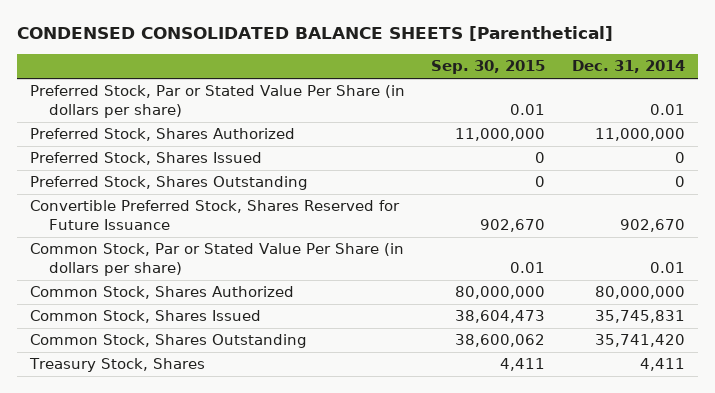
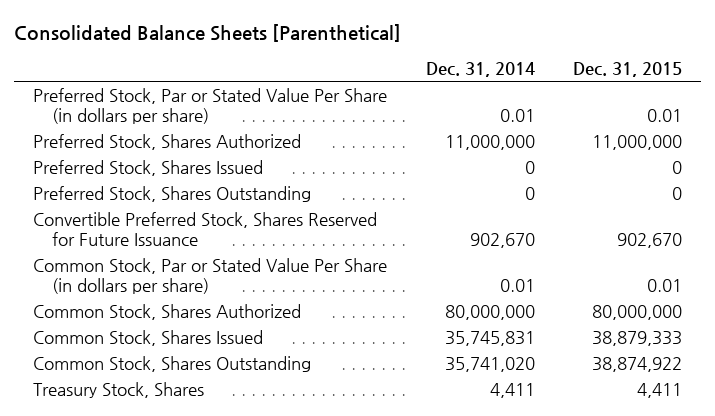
[16,26,613,42] CONDENSED CONSOLIDATED BALANCE SHEETS [Parenthetical] -> [13,24,401,43] Consolidated Balance Sheets [Parenthetical]
[431,60,546,75] Sep. 30, 2015 -> none
none -> [573,61,683,77] Dec. 31, 2015
[594,334,685,348] 35,741,420 -> [444,356,535,372] 35,741,020

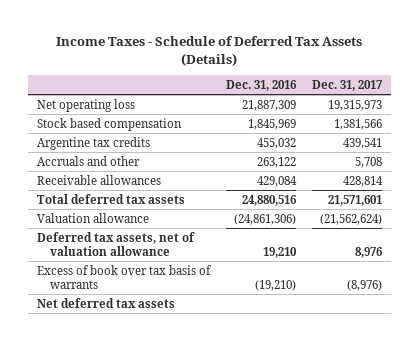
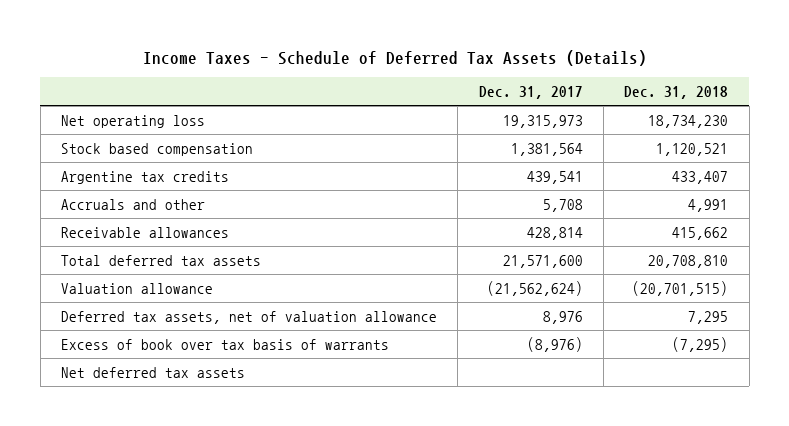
[225,79,297,91] Dec. 31, 2016 -> none
none -> [624,85,729,99] Dec. 31, 2018
[334,118,383,130] 1,381,566 -> [510,142,583,156] 1,381,564
[328,194,383,206] 21,571,601 -> [502,254,583,268] 21,571,600

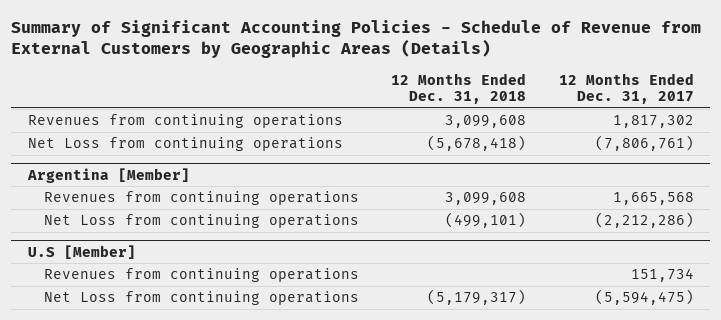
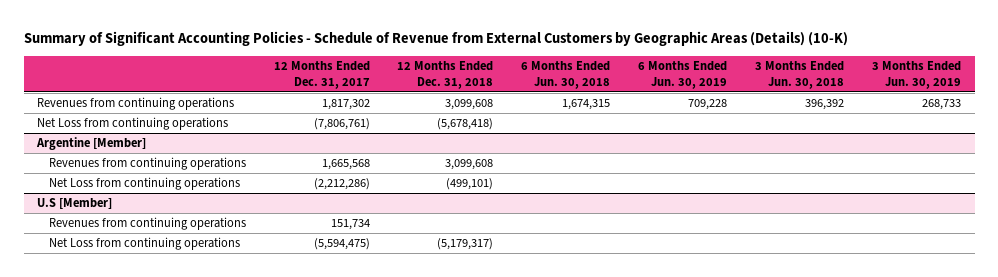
[11,19,702,59] Summary of Significant Accounting Policies - Schedule of Revenue from External Customers by Geographic Areas (Details) -> [23,31,848,47] Summary of Significant Accounting Policies - Schedule of Revenue from External Customers by Geographic Areas (Details) (10-K)
none -> [521,61,611,89] 6 Months Ended Jun. 30, 2018
none -> [638,61,728,89] 6 Months Ended Jun. 30, 2019
none -> [754,61,844,89] 3 Months Ended Jun. 30, 2018
none -> [871,61,961,89] 3 Months Ended Jun. 30, 2019
[26,167,190,183] Argentina [Member] -> [36,137,147,151] Argentine [Member]

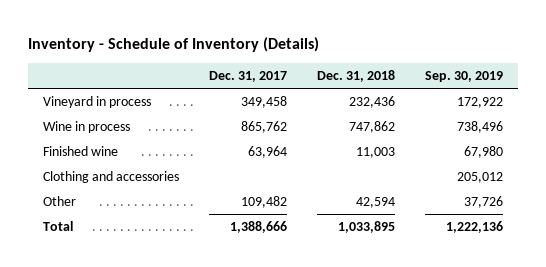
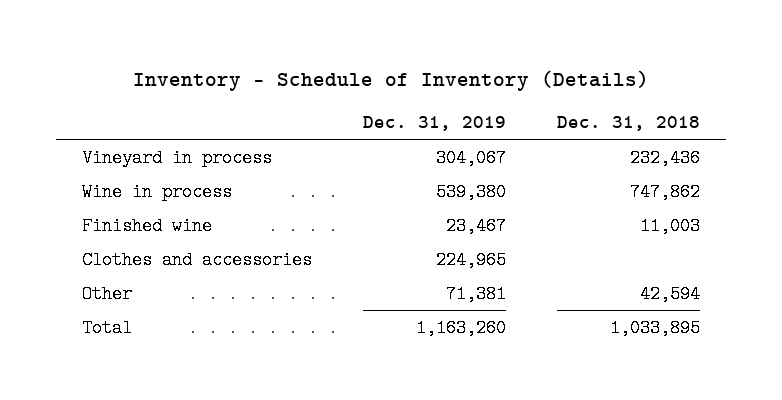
[208,71,287,83] Dec. 31, 2017 -> none
[424,71,503,83] Sep. 30, 2019 -> none
none -> [363,116,507,132] Dec. 31, 2019
[42,170,179,183] Clothing and accessories -> [81,250,312,269] Clothes and accessories

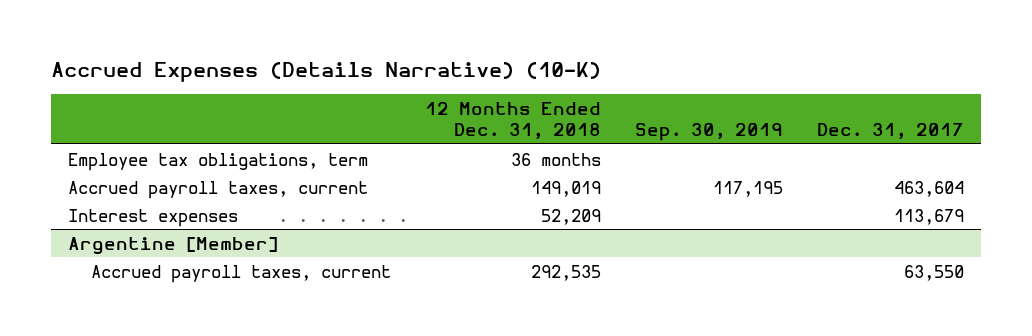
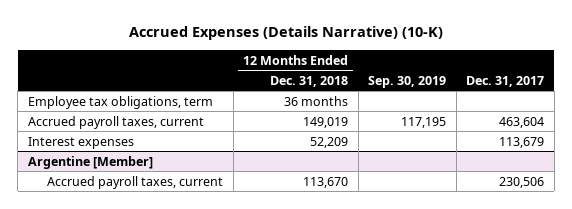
[531,264,602,281] 292,535 -> [303,176,349,188] 113,670
[903,264,964,281] 63,550 -> [499,176,545,188] 230,506

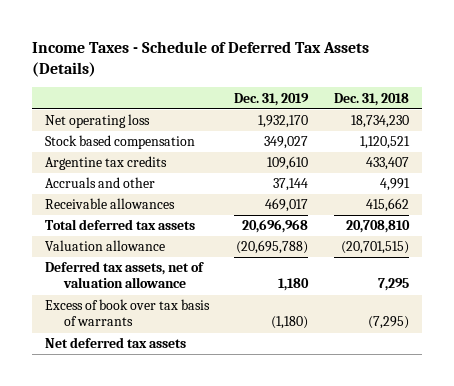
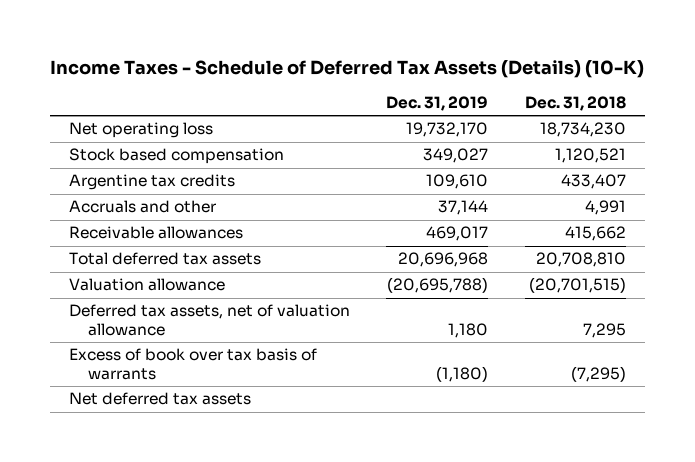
[32,41,370,77] Income Taxes - Schedule of Deferred Tax Assets (Details) -> [50,60,645,79] Income Taxes - Schedule of Deferred Tax Assets (Details) (10-K)
[258,115,309,129] 1,932,170 -> [406,122,489,138] 19,732,170

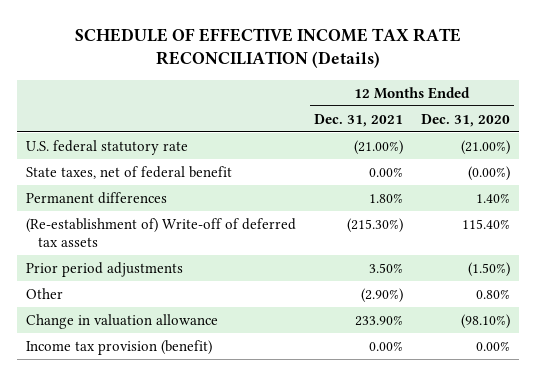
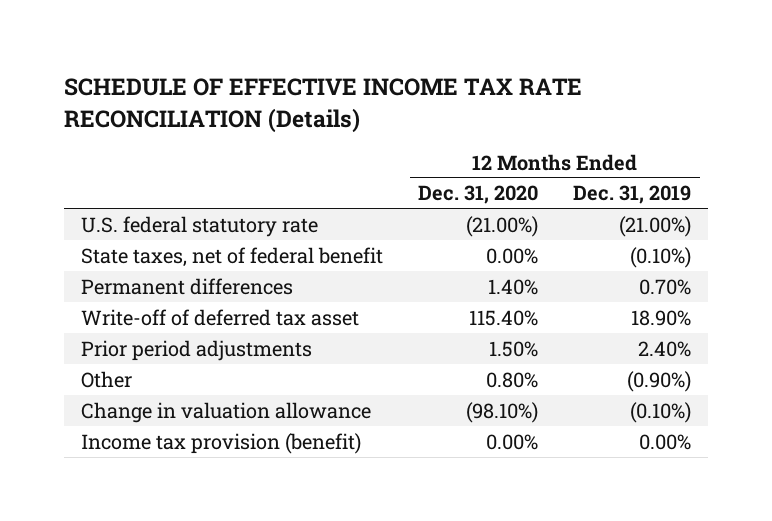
[314,113,404,127] Dec. 31, 2021 -> none
none -> [572,185,691,205] Dec. 31, 2019
[467,165,510,181] (0.00%) -> [486,247,539,264] 0.00%
[26,217,297,247] (Re-establishment of) Write-off of deferred tax assets -> [81,308,360,326] Write-off of deferred tax asset
[467,261,510,277] (1.50%) -> [489,340,539,357] 1.50%

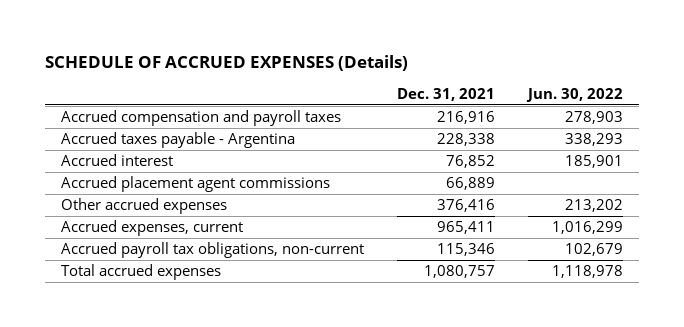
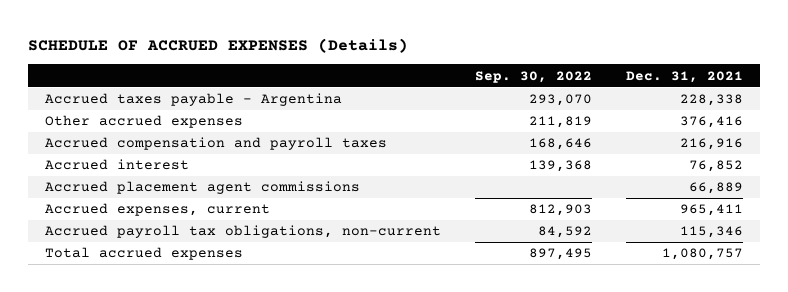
[525,88,623,103] Jun. 30, 2022 -> none
none -> [475,70,593,83] Sep. 30, 2022
[61,198,228,215] Other accrued expenses -> [44,115,243,129] Other accrued expenses
[61,110,342,127] Accrued compensation and payroll taxes -> [44,137,387,151] Accrued compensation and payroll taxes

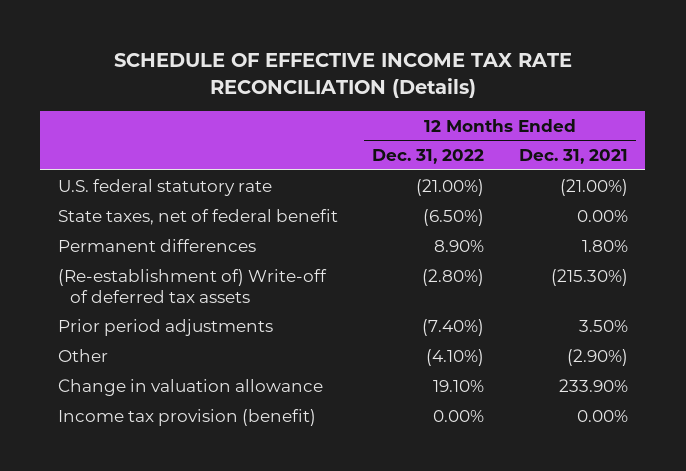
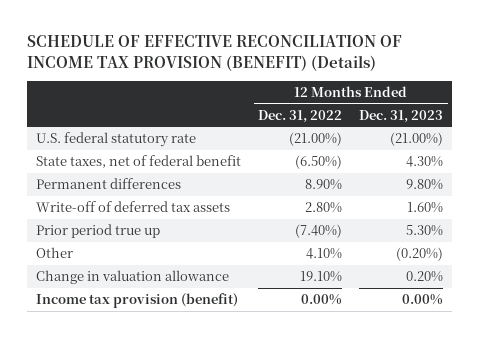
[113,53,572,98] SCHEDULE OF EFFECTIVE INCOME TAX RATE RECONCILIATION (Details) -> [27,35,403,71] SCHEDULE OF EFFECTIVE RECONCILIATION OF INCOME TAX PROVISION (BENEFIT) (Details)
[518,149,628,165] Dec. 31, 2021 -> none
none -> [359,109,444,123] Dec. 31, 2023
[57,268,327,303] (Re-establishment of) Write-off of deferred tax assets -> [35,201,230,213] Write-off of deferred tax assets
[422,268,485,286] (2.80%) -> [305,202,343,214] 2.80%
[57,318,273,336] Prior period adjustments -> [35,224,160,239] Prior period true up
[426,348,485,366] (4.10%) -> [306,248,343,260] 4.10%

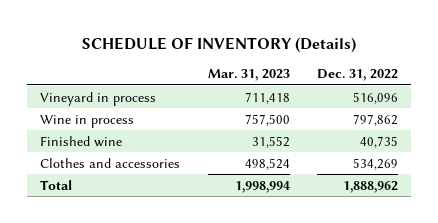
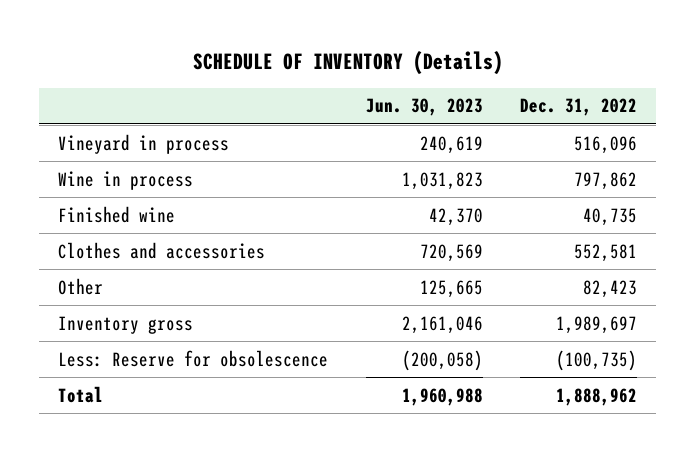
[207,69,290,82] Mar. 31, 2023 -> none
none -> [365,98,483,117] Jun. 30, 2023
[352,157,398,170] 534,269 -> [574,243,638,262] 552,581
none -> [58,277,104,295] Other
none -> [58,315,194,334] Inventory gross
none -> [58,349,329,367] Less: Reserve for obsolescence

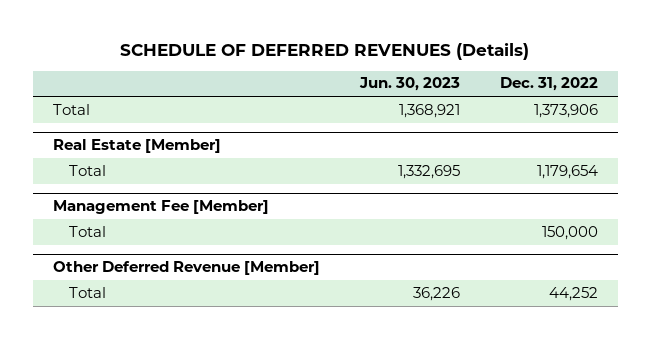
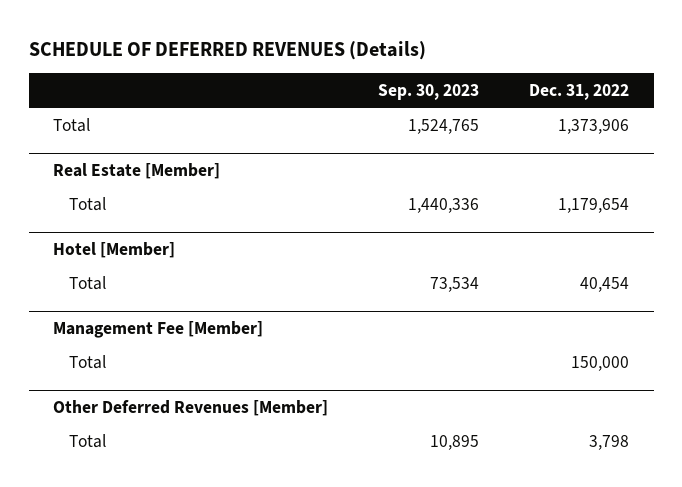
[358,77,460,92] Jun. 30, 2023 -> none
none -> [378,83,480,100] Sep. 30, 2023
none -> [53,241,176,258] Hotel [Member]
none -> [68,275,106,290] Total
[52,261,320,276] Other Deferred Revenue [Member] -> [53,399,329,416] Other Deferred Revenues [Member]
[548,286,598,301] 44,252 -> [588,434,629,450] 3,798

